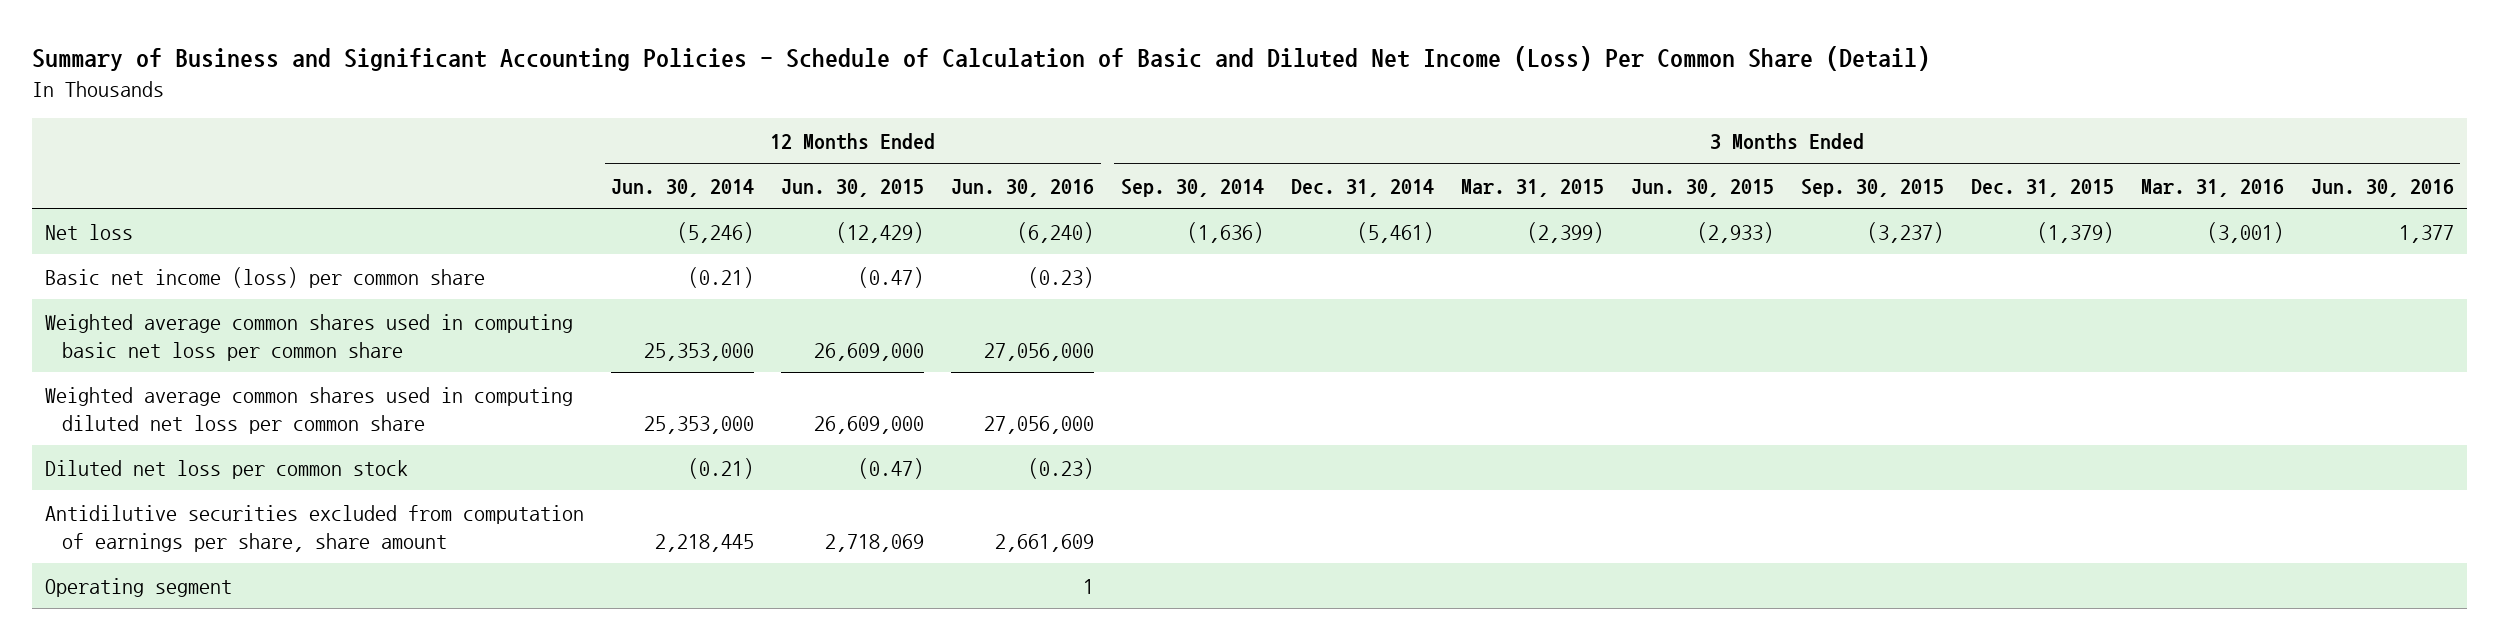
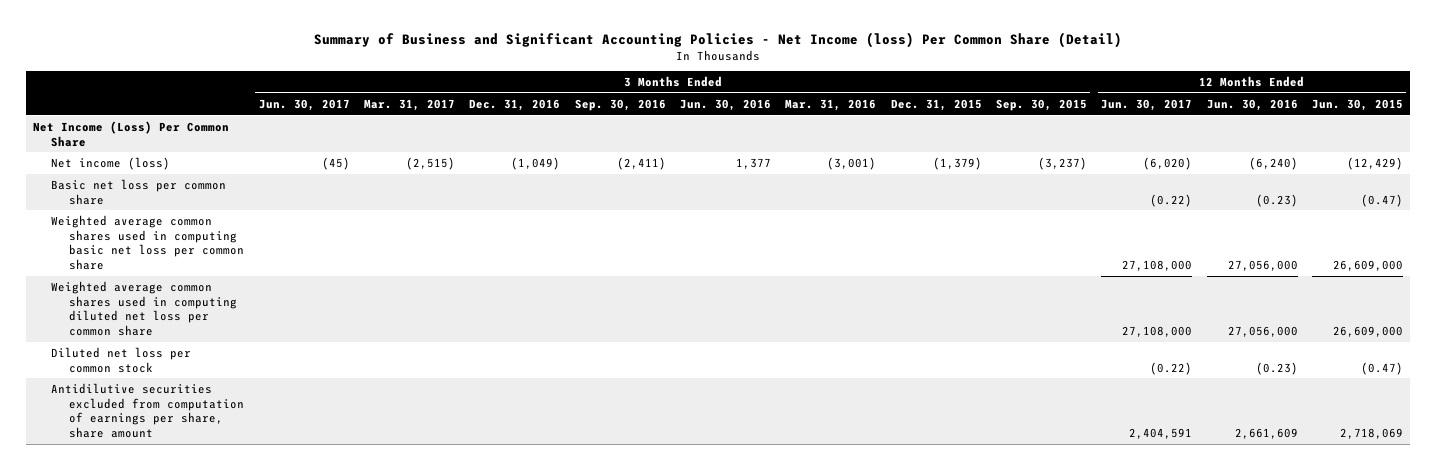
[31,46,1930,72] Summary of Business and Significant Accounting Policies - Schedule of Calculation of Basic and Diluted Net Income (Loss) Per Common Share (Detail) -> [313,31,1122,48] Summary of Business and Significant Accounting Policies - Net Income (loss) Per Common Share (Detail)
[611,178,755,197] Jun. 30, 2014 -> none
[1121,178,1265,197] Sep. 30, 2014 -> none
[1291,178,1435,197] Dec. 31, 2014 -> none
[1460,178,1604,197] Mar. 31, 2015 -> none
[1630,178,1774,197] Jun. 30, 2015 -> none
none -> [258,98,350,111] Jun. 30, 2017
none -> [363,98,455,111] Mar. 31, 2017
none -> [469,98,561,111] Dec. 31, 2016
none -> [574,98,666,111] Sep. 30, 2016
none -> [1101,98,1193,111] Jun. 30, 2017
none -> [33,120,230,147] Net Income (Loss) Per Common Share
[45,223,134,240] Net loss -> [51,156,171,170] Net income (loss)
[45,266,486,288] Basic net income (loss) per common share -> [51,178,227,205] Basic net loss per common share
[45,577,233,597] Operating segment -> none

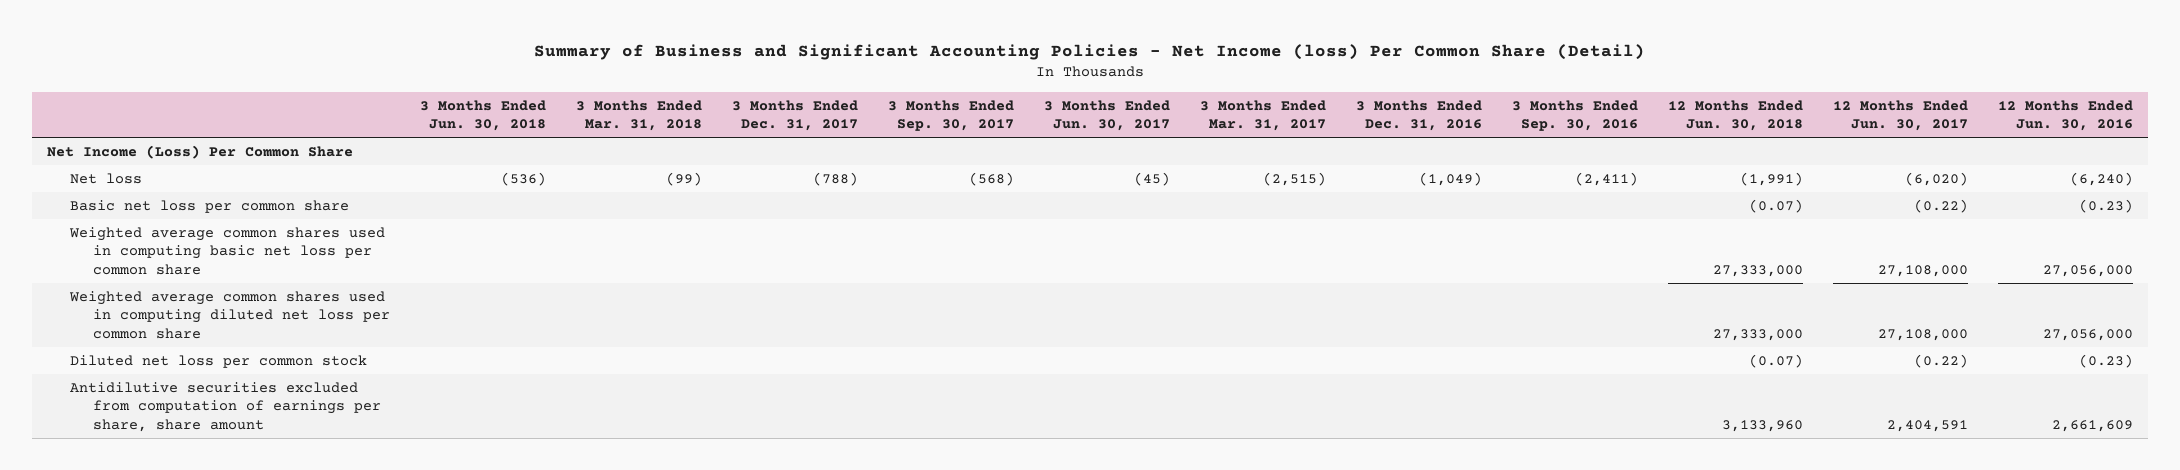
[679,98,771,111] Jun. 30, 2016 -> none
[785,98,877,111] Mar. 31, 2016 -> none
[890,98,982,111] Dec. 31, 2015 -> none
[995,98,1087,111] Sep. 30, 2015 -> none
[1311,98,1403,111] Jun. 30, 2015 -> none
none -> [419,99,546,132] 3 Months Ended Jun. 30, 2018
none -> [575,99,702,132] 3 Months Ended Mar. 31, 2018
none -> [731,99,858,132] 3 Months Ended Dec. 31, 2017
none -> [887,99,1014,132] 3 Months Ended Sep. 30, 2017
none -> [1667,99,1803,132] 12 Months Ended Jun. 30, 2018
[51,156,171,170] Net income (loss) -> [70,173,143,185] Net loss

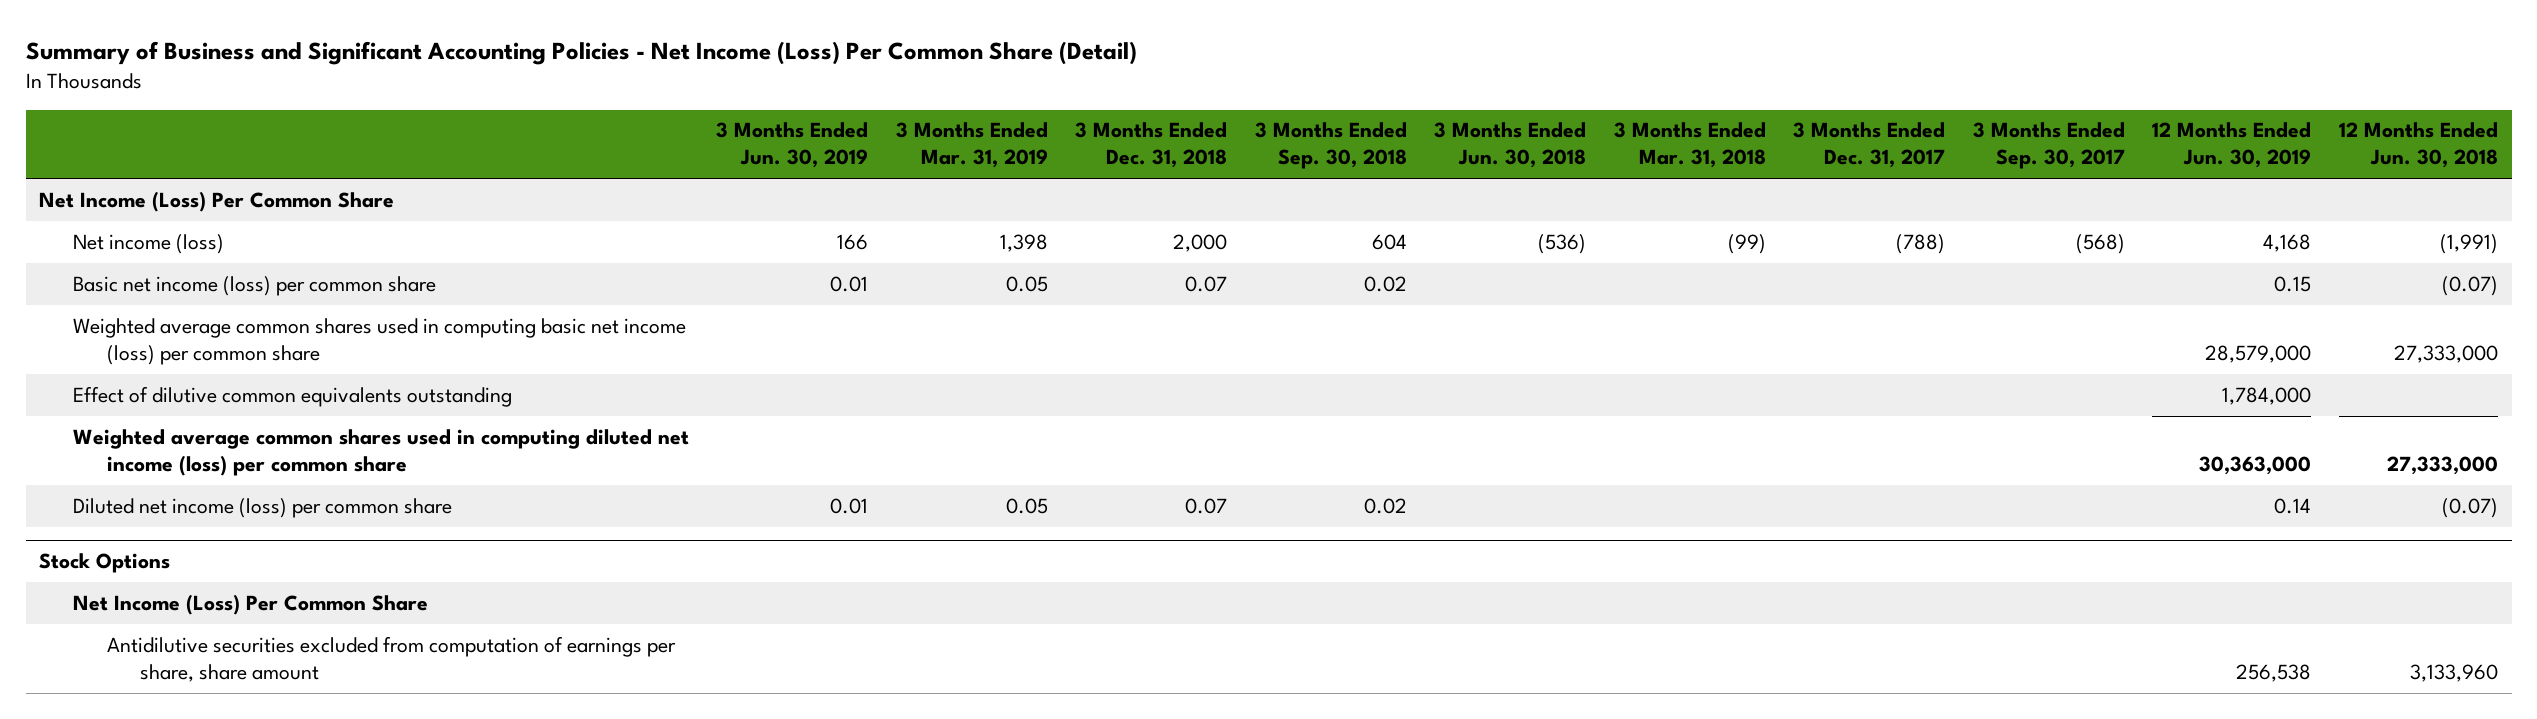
[534,43,1646,60] Summary of Business and Significant Accounting Policies - Net Income (loss) Per Common Share (Detail) -> [25,41,1137,66] Summary of Business and Significant Accounting Policies - Net Income (Loss) Per Common Share (Detail)
[1043,99,1170,132] 3 Months Ended Jun. 30, 2017 -> none
[1199,99,1326,132] 3 Months Ended Mar. 31, 2017 -> none
[1355,99,1482,132] 3 Months Ended Dec. 31, 2016 -> none
[1511,99,1638,132] 3 Months Ended Sep. 30, 2016 -> none
[1832,99,1968,132] 12 Months Ended Jun. 30, 2017 -> none
[1998,99,2134,132] 12 Months Ended Jun. 30, 2016 -> none
none -> [716,122,869,169] 3 Months Ended Jun. 30, 2019
none -> [895,122,1048,169] 3 Months Ended Mar. 31, 2019
none -> [1075,122,1228,169] 3 Months Ended Dec. 31, 2018
none -> [1254,122,1407,170] 3 Months Ended Sep. 30, 2018
none -> [2152,122,2312,169] 12 Months Ended Jun. 30, 2019
[70,173,143,185] Net loss -> [73,233,225,254] Net income (loss)
[70,200,350,214] Basic net loss per common share -> [73,275,437,296] Basic net income (loss) per common share
[69,227,386,275] Weighted average common shares used in computing basic net loss per common share -> [73,317,687,365] Weighted average common shares used in computing basic net income (loss) per common share
none -> [73,385,513,407] Effect of dilutive common equivalents outstanding
[69,291,390,339] Weighted average common shares used in computing diluted net loss per common share -> [73,428,690,476] Weighted average common shares used in computing diluted net income (loss) per common share
[70,355,368,369] Diluted net loss per common stock -> [73,497,453,518] Diluted net income (loss) per common share
none -> [39,553,171,574] Stock Options
none -> [73,593,429,615] Net Income (Loss) Per Common Share

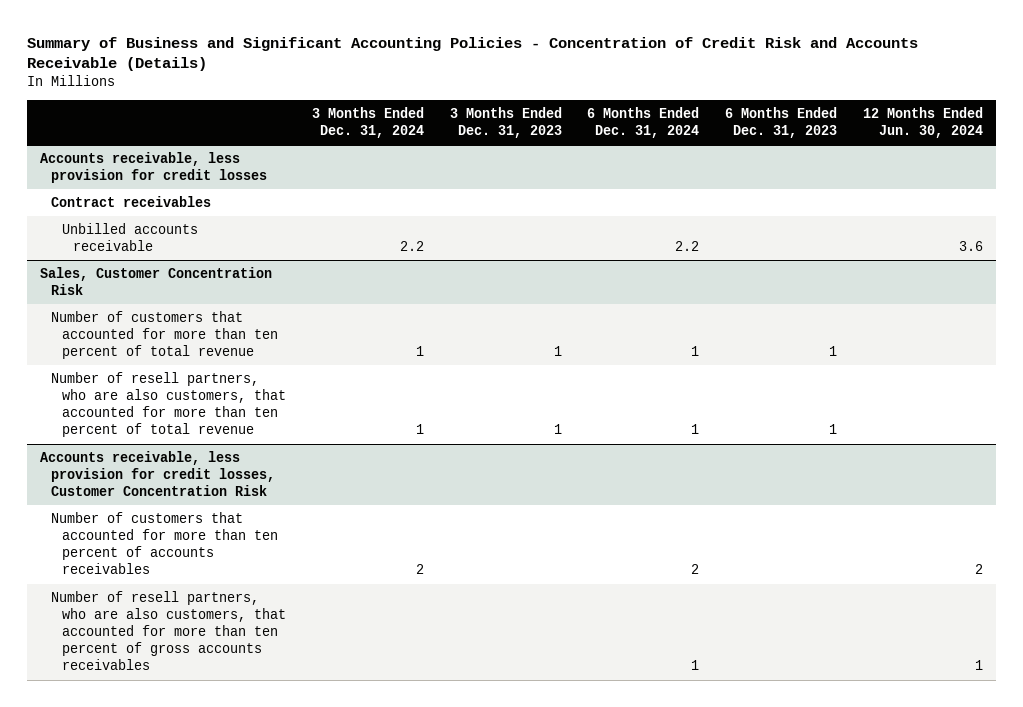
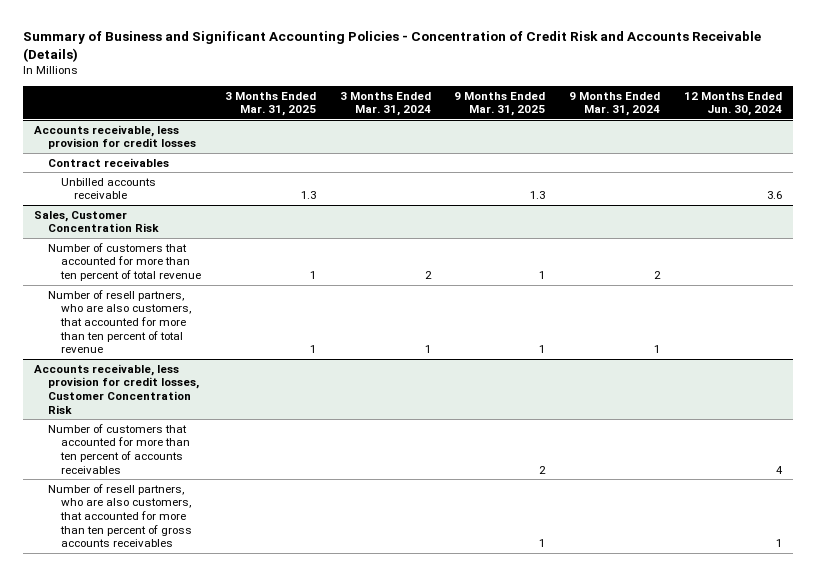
[311,106,424,138] 3 Months Ended Dec. 31, 2024 -> none
[449,106,562,138] 3 Months Ended Dec. 31, 2023 -> none
[587,106,700,138] 6 Months Ended Dec. 31, 2024 -> none
[725,106,838,138] 6 Months Ended Dec. 31, 2023 -> none
none -> [224,91,316,117] 3 Months Ended Mar. 31, 2025
none -> [339,91,431,117] 3 Months Ended Mar. 31, 2024
none -> [454,91,546,117] 9 Months Ended Mar. 31, 2025
none -> [568,91,660,117] 9 Months Ended Mar. 31, 2024
[974,564,983,575] 2 -> [775,465,783,474] 4

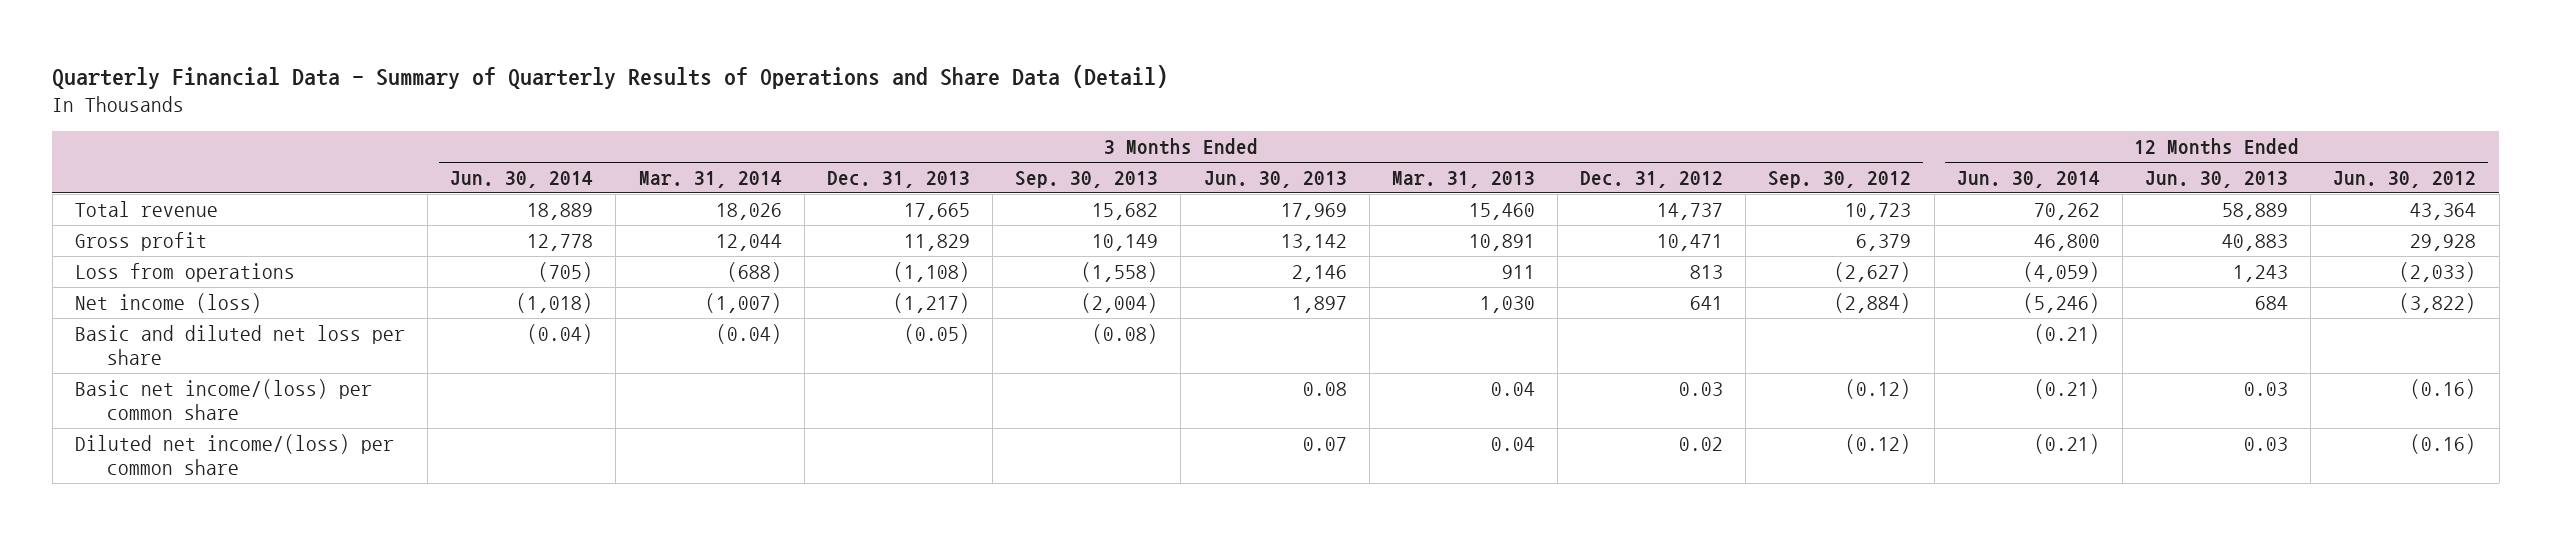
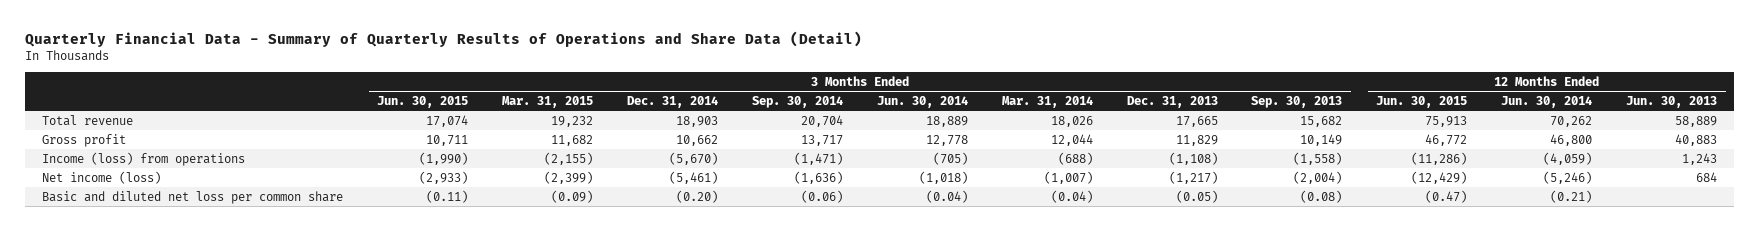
[1203,170,1347,188] Jun. 30, 2013 -> none
[1391,170,1535,188] Mar. 31, 2013 -> none
[1580,170,1724,188] Dec. 31, 2012 -> none
[1768,170,1912,188] Sep. 30, 2012 -> none
[2333,170,2477,188] Jun. 30, 2012 -> none
none -> [377,96,469,109] Jun. 30, 2015
none -> [502,96,594,109] Mar. 31, 2015
none -> [627,96,719,109] Dec. 31, 2014
none -> [751,96,843,109] Sep. 30, 2014
none -> [1376,96,1468,109] Jun. 30, 2015
[75,262,296,282] Loss from operations -> [42,151,246,166] Income (loss) from operations
[75,378,373,421] Basic net income/(loss) per common share -> none
[75,433,395,476] Diluted net income/(loss) per common share -> none
[75,324,406,366] Basic and diluted net loss per share -> [42,190,344,204] Basic and diluted net loss per common share

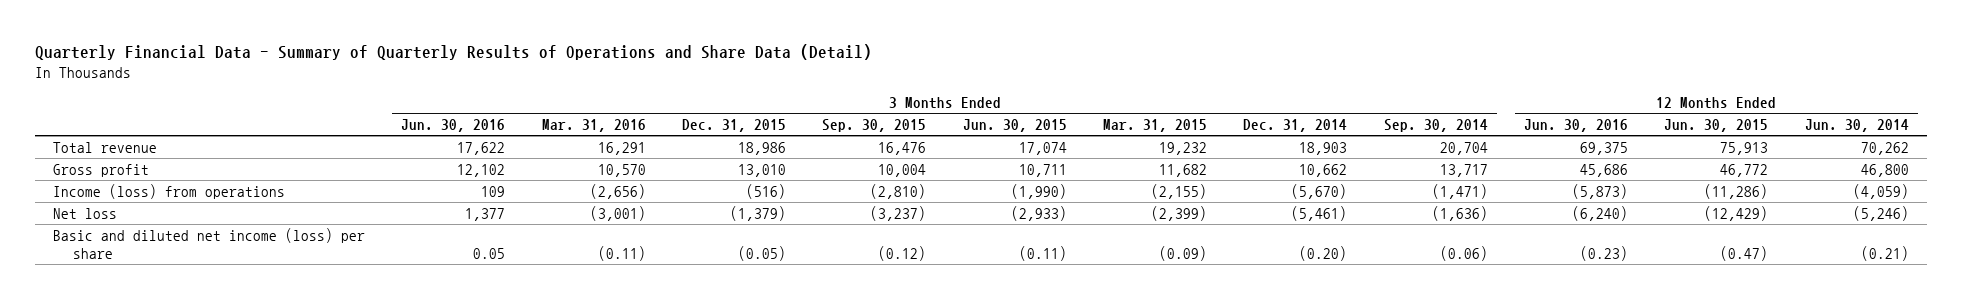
[876,96,968,109] Jun. 30, 2014 -> none
[1001,96,1093,109] Mar. 31, 2014 -> none
[1126,96,1218,109] Dec. 31, 2013 -> none
[1251,96,1343,109] Sep. 30, 2013 -> none
[1626,96,1718,109] Jun. 30, 2013 -> none
none -> [401,118,506,132] Jun. 30, 2016
none -> [541,118,646,132] Mar. 31, 2016
none -> [681,118,786,132] Dec. 31, 2015
none -> [822,118,927,132] Sep. 30, 2015
none -> [1524,118,1629,132] Jun. 30, 2016
[42,170,162,184] Net income (loss) -> [52,207,117,219] Net loss
[42,190,344,204] Basic and diluted net loss per common share -> [52,227,365,259] Basic and diluted net income (loss) per share

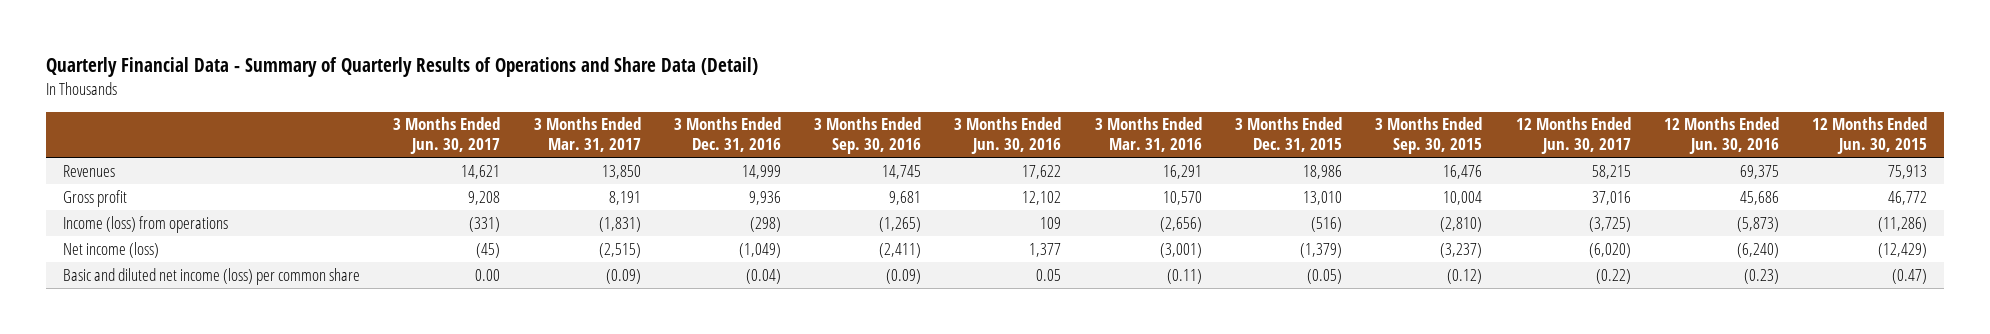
[962,118,1067,132] Jun. 30, 2015 -> none
[1103,118,1208,132] Mar. 31, 2015 -> none
[1243,118,1348,132] Dec. 31, 2014 -> none
[1383,118,1488,132] Sep. 30, 2014 -> none
[1804,118,1909,132] Jun. 30, 2014 -> none
none -> [393,117,501,154] 3 Months Ended Jun. 30, 2017
none -> [533,117,641,152] 3 Months Ended Mar. 31, 2017
none -> [673,117,781,152] 3 Months Ended Dec. 31, 2016
none -> [814,117,922,154] 3 Months Ended Sep. 30, 2016
none -> [1515,117,1631,154] 12 Months Ended Jun. 30, 2017
[52,141,157,153] Total revenue -> [63,164,116,177] Revenues
[52,207,117,219] Net loss -> [63,241,160,258] Net income (loss)
[52,227,365,259] Basic and diluted net income (loss) per share -> [63,267,361,285] Basic and diluted net income (loss) per common share

